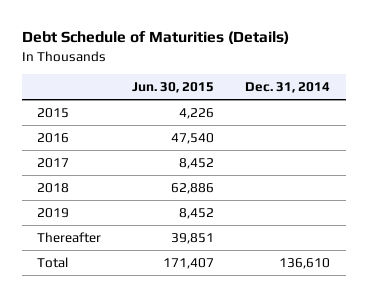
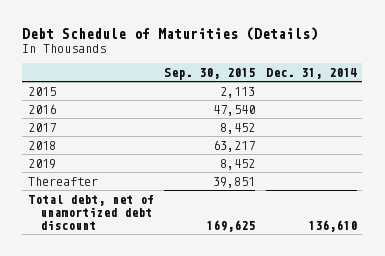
[132,81,215,93] Jun. 30, 2015 -> none
none -> [164,68,256,81] Sep. 30, 2015
[37,257,69,269] Total -> [27,194,154,231] Total debt, net of unamortized debt discount

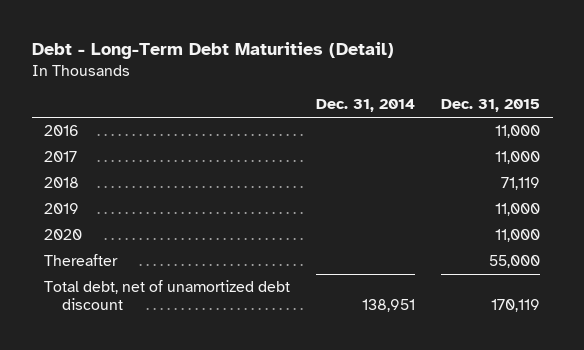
[22,26,319,41] Debt Schedule of Maturities (Details) -> [31,42,394,60] Debt - Long-Term Debt Maturities (Detail)
[164,68,256,81] Sep. 30, 2015 -> none
none -> [440,99,540,113] Dec. 31, 2015
[27,86,56,96] 2015 -> none
none -> [44,229,83,241] 2020
[308,220,358,233] 136,610 -> [362,299,416,313] 138,951

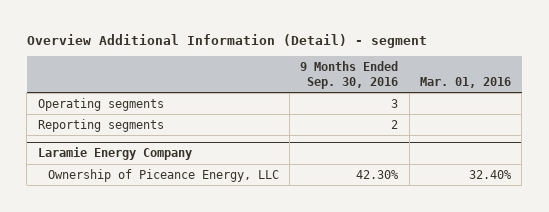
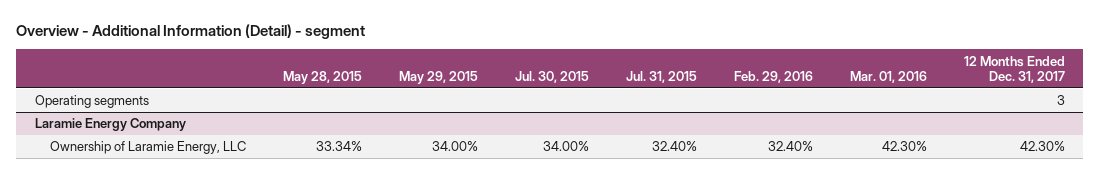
[26,33,427,48] Overview Additional Information (Detail) - segment -> [16,24,366,40] Overview - Additional Information (Detail) - segment
[300,60,399,89] 9 Months Ended Sep. 30, 2016 -> none
none -> [283,70,363,84] May 28, 2015
none -> [399,70,479,84] May 29, 2015
none -> [515,70,590,83] Jul. 30, 2015
none -> [626,70,698,83] Jul. 31, 2015
none -> [734,70,814,83] Feb. 29, 2016
none -> [963,55,1065,83] 12 Months Ended Dec. 31, 2017
[37,118,164,132] Reporting segments -> none
[47,168,279,182] Ownership of Piceance Energy, LLC -> [50,141,247,155] Ownership of Laramie Energy, LLC
[468,169,512,179] 32.40% -> [881,141,927,152] 42.30%

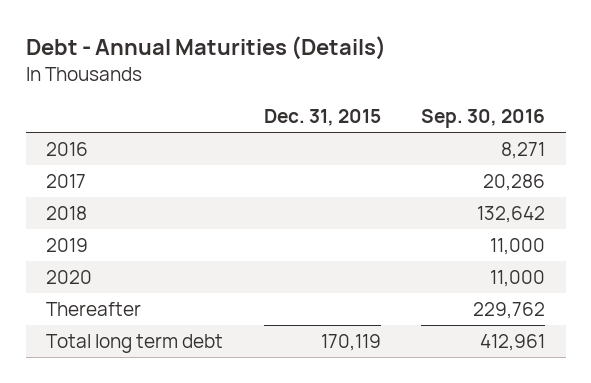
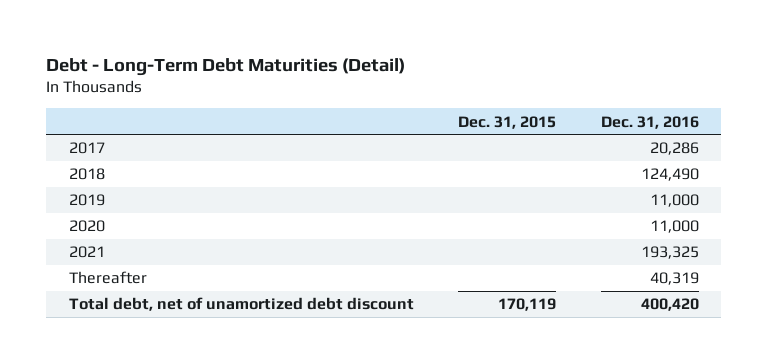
[25,36,386,61] Debt - Annual Maturities (Details) -> [46,57,406,76] Debt - Long-Term Debt Maturities (Detail)
[421,108,546,128] Sep. 30, 2016 -> none
none -> [600,115,699,129] Dec. 31, 2016
[45,142,88,157] 2016 -> none
none -> [68,246,105,259] 2021
[45,334,223,354] Total long term debt -> [68,297,414,312] Total debt, net of unamortized debt discount

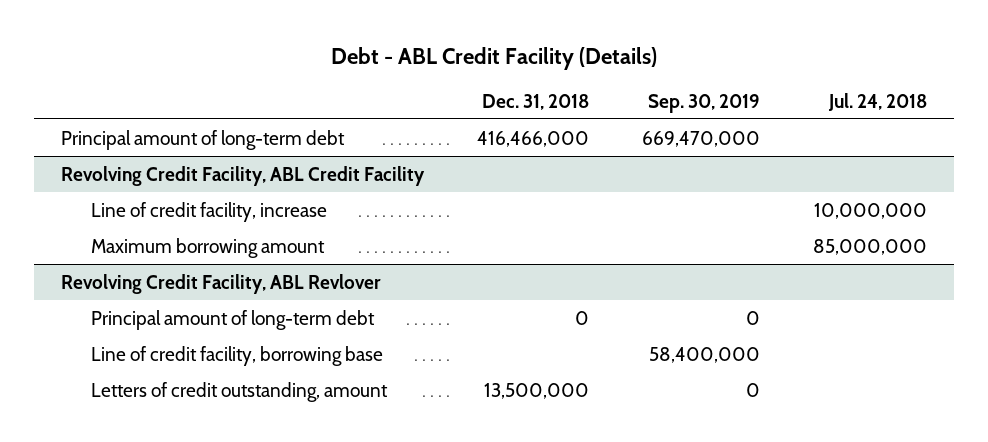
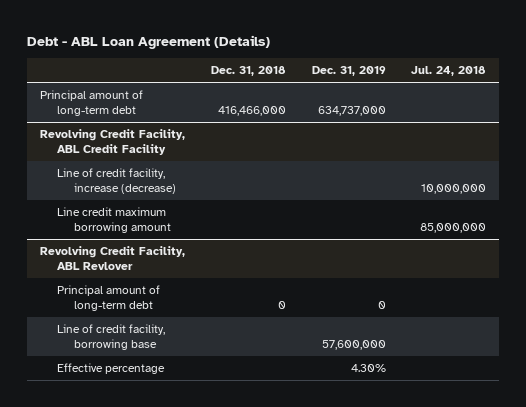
[330,46,657,70] Debt - ABL Credit Facility (Details) -> [27,34,271,49] Debt - ABL Loan Agreement (Details)
[647,93,760,113] Sep. 30, 2019 -> none
none -> [311,66,386,77] Dec. 31, 2019
[90,201,327,222] Line of credit facility, increase -> [57,168,177,195] Line of credit facility, increase (decrease)
[90,237,325,258] Maximum borrowing amount -> [57,207,172,234] Line credit maximum borrowing amount
[90,381,388,402] Letters of credit outstanding, amount -> none
none -> [57,363,166,375] Effective percentage

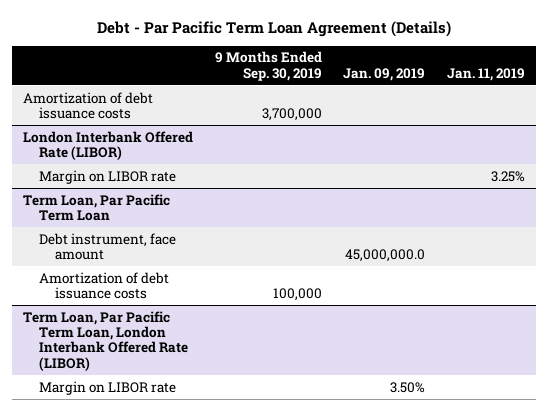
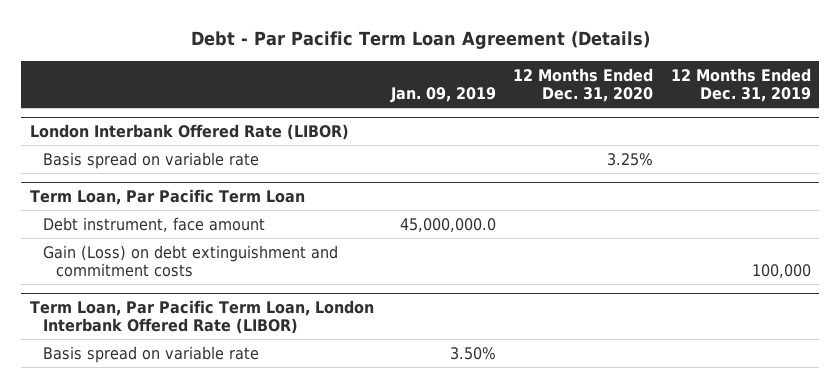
[214,51,322,81] 9 Months Ended Sep. 30, 2019 -> none
[447,67,526,81] Jan. 11, 2019 -> none
none -> [513,67,654,102] 12 Months Ended Dec. 31, 2020
none -> [670,67,811,102] 12 Months Ended Dec. 31, 2019
[22,91,153,119] Amortization of debt issuance costs -> none
[38,169,176,184] Margin on LIBOR rate -> [42,151,259,169] Basis spread on variable rate
[38,271,169,299] Amortization of debt issuance costs -> [42,244,338,277] Gain (Loss) on debt extinguishment and commitment costs
[38,380,176,395] Margin on LIBOR rate -> [42,345,259,363] Basis spread on variable rate

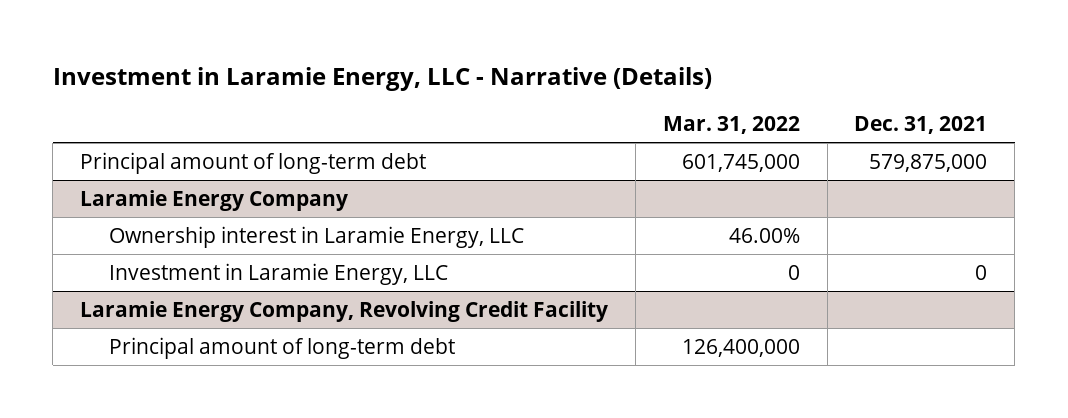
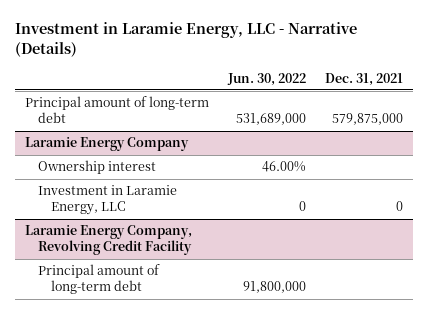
[662,116,800,135] Mar. 31, 2022 -> none
none -> [226,72,306,86] Jun. 30, 2022
[109,225,525,248] Ownership interest in Laramie Energy, LLC -> [37,160,156,175] Ownership interest

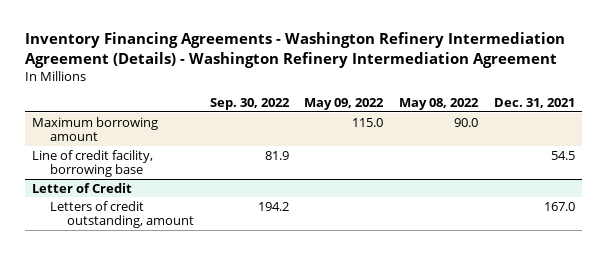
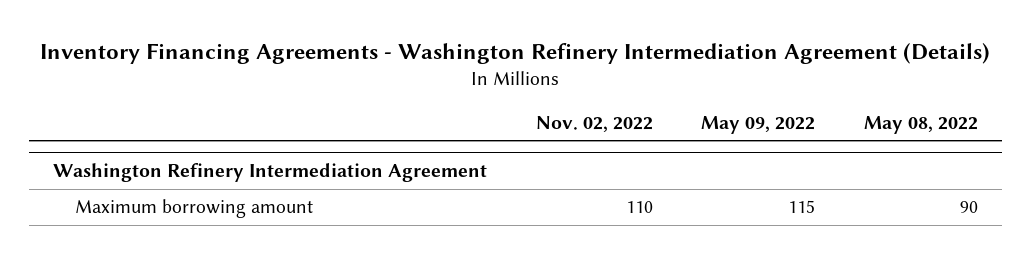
[24,32,565,68] Inventory Financing Agreements - Washington Refinery Intermediation Agreement (Details) - Washington Refinery Intermediation Agreement -> [40,43,991,65] Inventory Financing Agreements - Washington Refinery Intermediation Agreement (Details)
[209,98,290,111] Sep. 30, 2022 -> none
[493,98,575,109] Dec. 31, 2021 -> none
none -> [535,115,653,132] Nov. 02, 2022
[32,116,159,142] Maximum borrowing amount -> none
[32,149,154,178] Line of credit facility, borrowing base -> none
[49,200,195,229] Letters of credit outstanding, amount -> none
[32,182,133,193] Letter of Credit -> [53,163,488,183] Washington Refinery Intermediation Agreement
none -> [74,199,314,219] Maximum borrowing amount

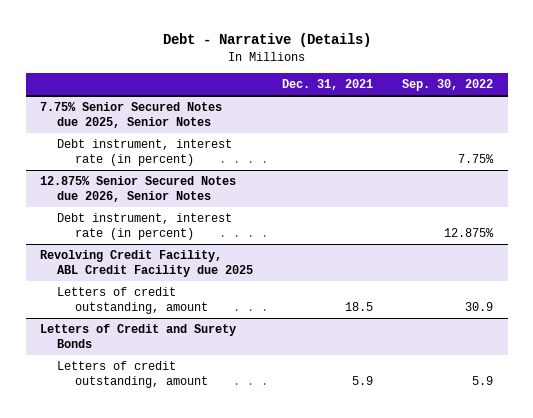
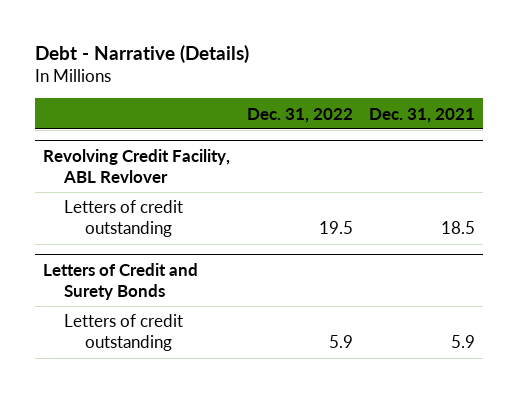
[402,79,494,92] Sep. 30, 2022 -> none
none -> [246,107,353,123] Dec. 31, 2022
[39,102,222,129] 7.75% Senior Secured Notes due 2025, Senior Notes -> none
[57,139,233,167] Debt instrument, interest rate (in percent) -> none
[39,176,236,203] 12.875% Senior Secured Notes due 2026, Senior Notes -> none
[57,213,233,241] Debt instrument, interest rate (in percent) -> none
[39,250,254,278] Revolving Credit Facility, ABL Credit Facility due 2025 -> [43,148,231,183] Revolving Credit Facility, ABL Revlover
[57,287,208,315] Letters of credit outstanding, amount -> [64,200,184,238] Letters of credit outstanding
[57,361,208,389] Letters of credit outstanding, amount -> [64,314,184,352] Letters of credit outstanding

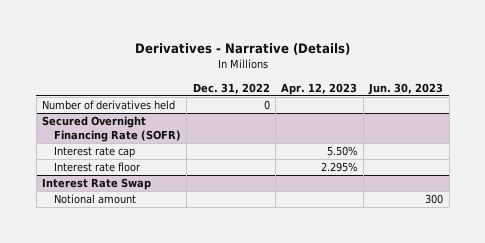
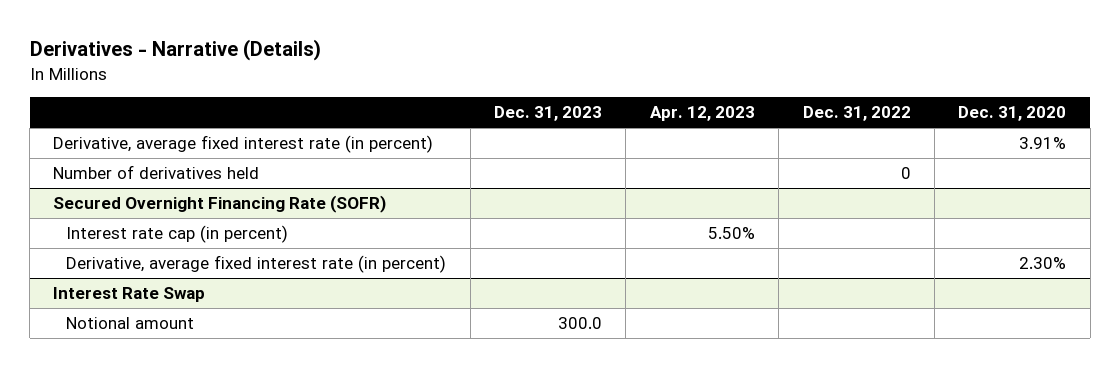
[368,82,444,95] Jun. 30, 2023 -> none
none -> [493,106,602,122] Dec. 31, 2023
none -> [958,106,1067,122] Dec. 31, 2020
none -> [53,135,434,154] Derivative, average fixed interest rate (in percent)
[53,162,141,173] Interest rate floor -> none
[53,146,135,159] Interest rate cap -> [66,225,289,244] Interest rate cap (in percent)
none -> [66,255,447,274] Derivative, average fixed interest rate (in percent)

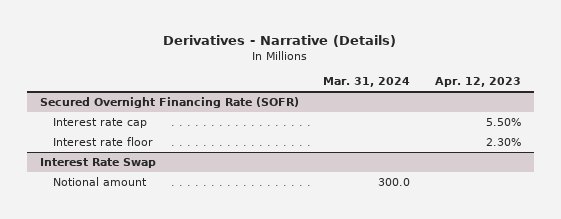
[493,106,602,122] Dec. 31, 2023 -> none
[802,106,911,122] Dec. 31, 2022 -> none
[958,106,1067,122] Dec. 31, 2020 -> none
none -> [323,77,411,88] Mar. 31, 2024
[53,135,434,154] Derivative, average fixed interest rate (in percent) -> none
[53,165,260,180] Number of derivatives held -> none
[66,255,447,274] Derivative, average fixed interest rate (in percent) -> none
[66,225,289,244] Interest rate cap (in percent) -> [53,118,148,129] Interest rate cap
none -> [53,137,154,147] Interest rate floor

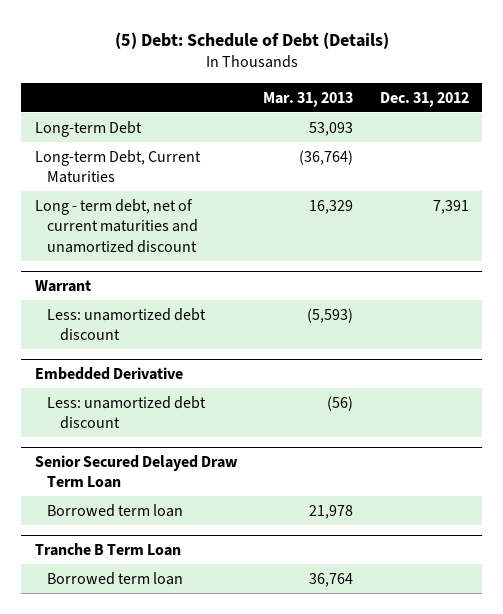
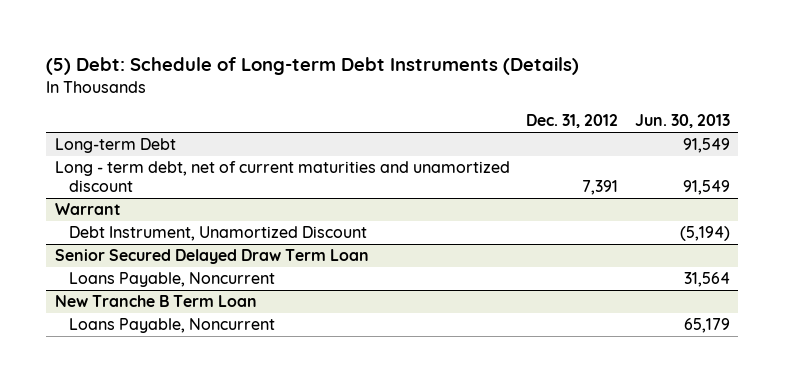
[114,31,389,49] (5) Debt: Schedule of Debt (Details) -> [46,57,580,76] (5) Debt: Schedule of Long-term Debt Instruments (Details)
[263,91,354,107] Mar. 31, 2013 -> none
none -> [634,114,730,129] Jun. 30, 2013
[34,149,201,184] Long-term Debt, Current Maturities -> none
[34,366,183,380] Embedded Derivative -> none
[47,395,207,430] Less: unamortized debt discount -> none
[47,307,207,342] Less: unamortized debt discount -> [68,226,367,242] Debt Instrument, Unamortized Discount
[47,503,184,517] Borrowed term loan -> [68,272,275,288] Loans Payable, Noncurrent
[34,542,181,556] Tranche B Term Loan -> [54,295,257,308] New Tranche B Term Loan
[47,571,184,585] Borrowed term loan -> [68,318,275,334] Loans Payable, Noncurrent

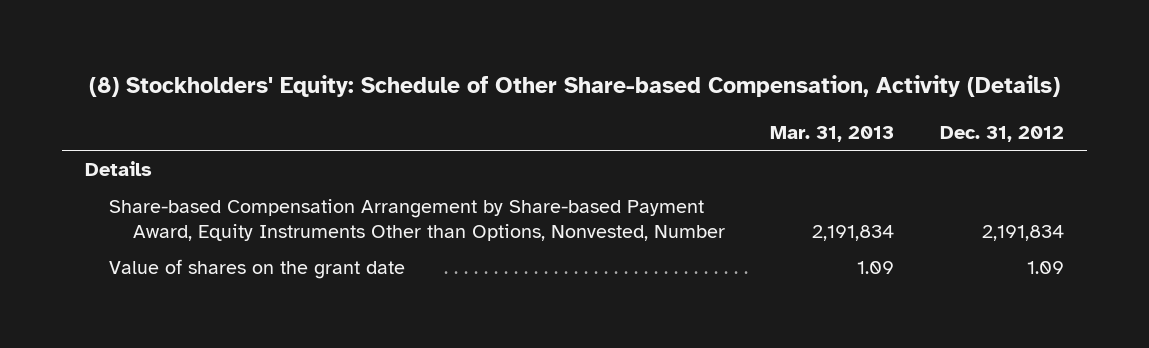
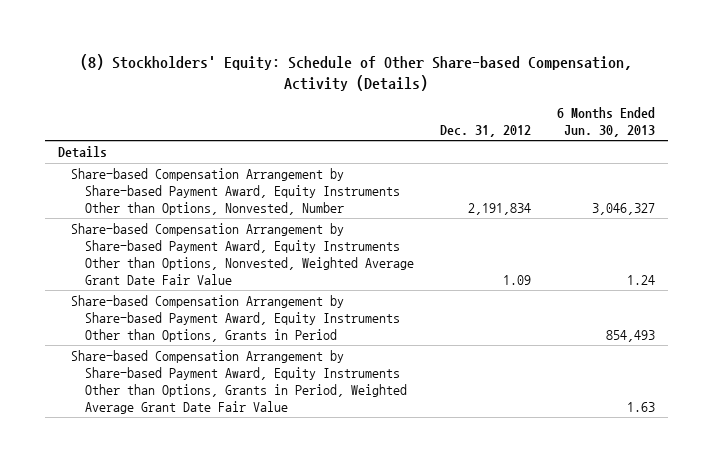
[770,125,895,142] Mar. 31, 2013 -> none
none -> [556,107,655,138] 6 Months Ended Jun. 30, 2013
[108,259,405,280] Value of shares on the grant date -> [71,223,414,285] Share-based Compensation Arrangement by Share-based Payment Award, Equity Instruments Other than Options, Nonvested, Weighted Average Grant Date Fair Value
none -> [71,295,400,343] Share-based Compensation Arrangement by Share-based Payment Award, Equity Instruments Other than Options, Grants in Period
none -> [71,350,407,414] Share-based Compensation Arrangement by Share-based Payment Award, Equity Instruments Other than Options, Grants in Period, Weighted Average Grant Date Fair Value

